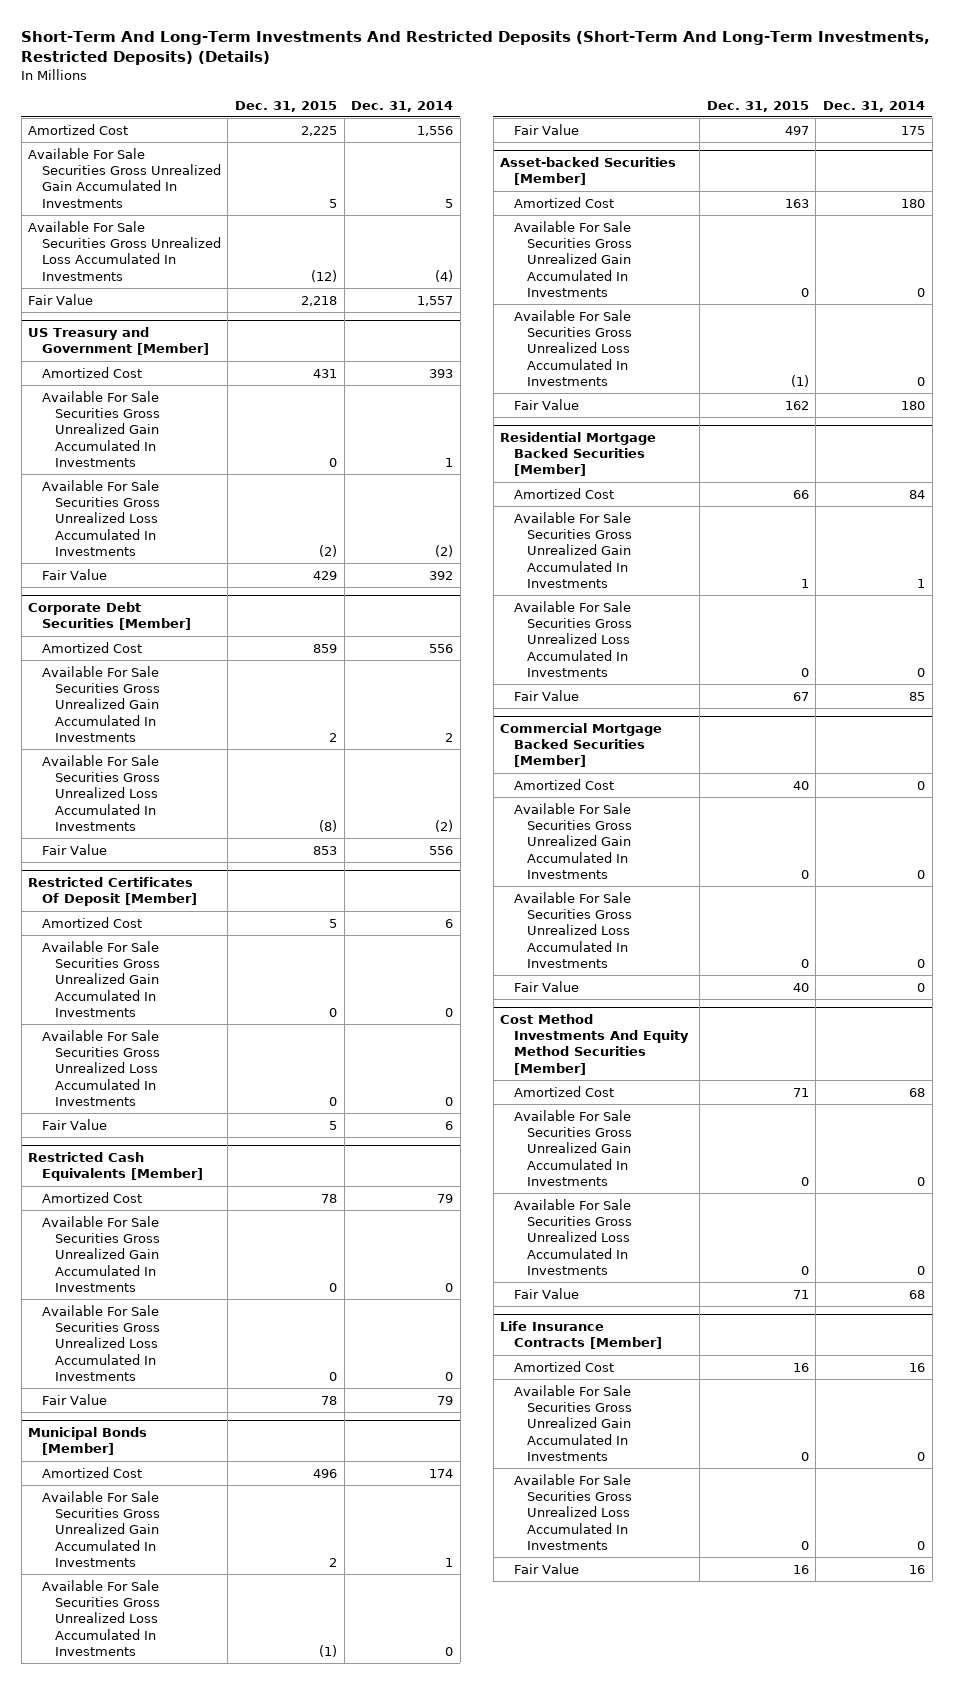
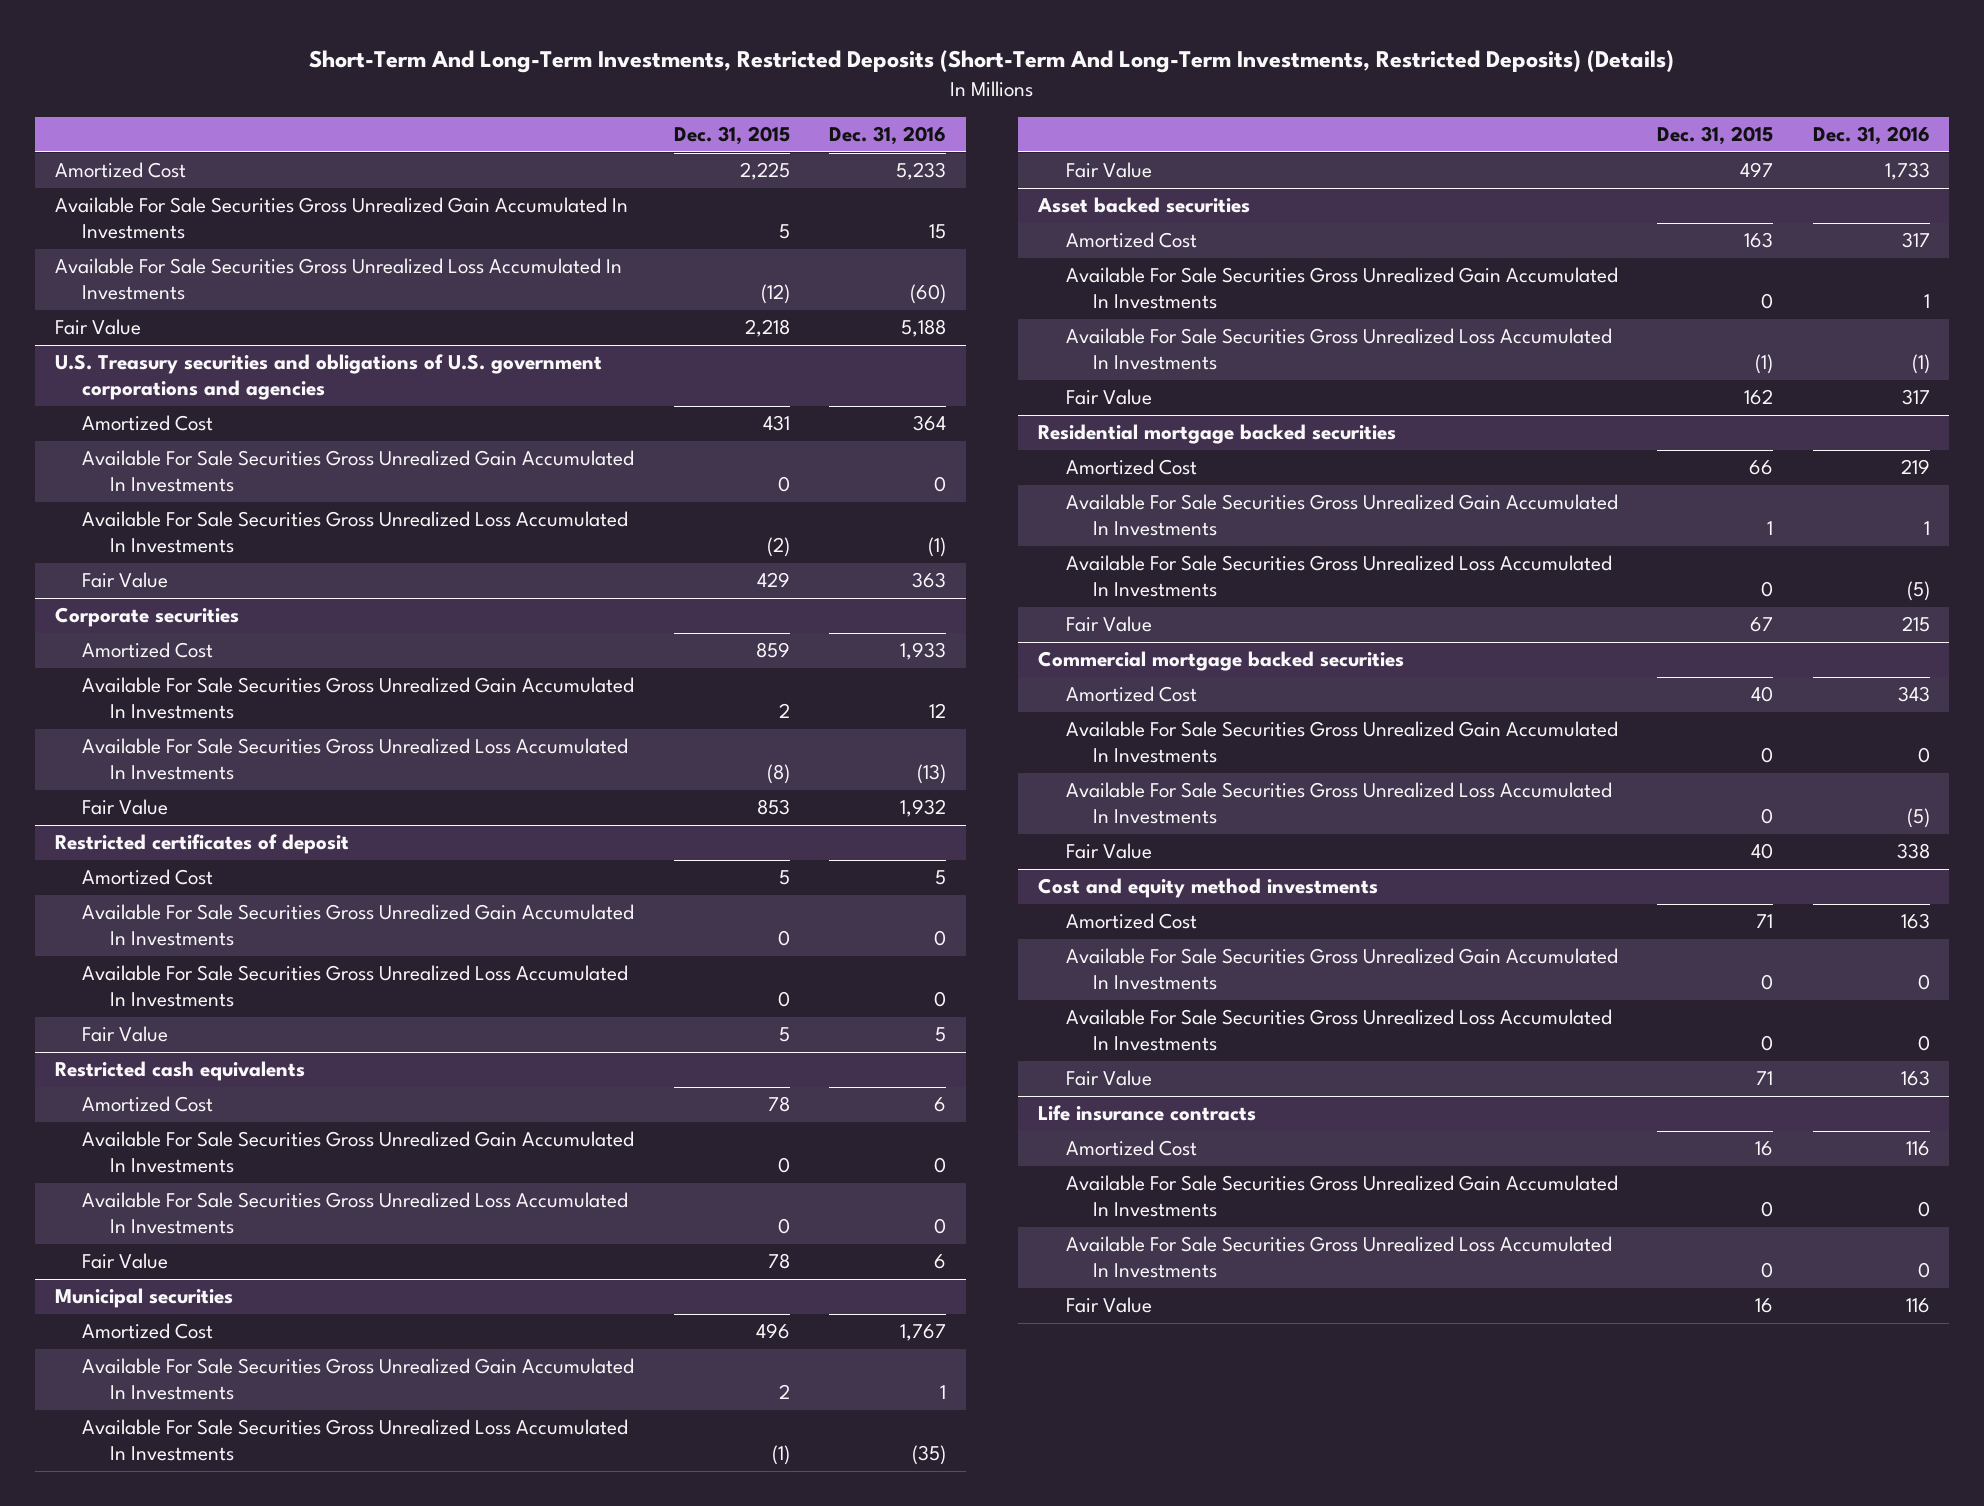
[21,30,931,65] Short-Term And Long-Term Investments And Restricted Deposits (Short-Term And Long-Term Investments, Restricted Deposits) (Details) -> [309,50,1675,74] Short-Term And Long-Term Investments, Restricted Deposits (Short-Term And Long-Term Investments, Restricted Deposits) (Details)
[351,100,454,112] Dec. 31, 2014 -> none
none -> [829,126,947,146] Dec. 31, 2016
[28,327,209,356] US Treasury and Government [Member] -> [54,354,602,401] U.S. Treasury securities and obligations of U.S. government corporations and agencies
[28,602,191,631] Corporate Debt Securities [Member] -> [54,607,239,628] Corporate securities
[28,877,197,907] Restricted Certificates Of Deposit [Member] -> [54,834,349,855] Restricted certificates of deposit
[28,1152,203,1182] Restricted Cash Equivalents [Member] -> [54,1061,305,1082] Restricted cash equivalents
[28,1427,148,1456] Municipal Bonds [Member] -> [54,1288,233,1309] Municipal securities
[500,157,677,186] Asset-backed Securities [Member] -> [1037,197,1251,214] Asset backed securities
[500,432,657,477] Residential Mortgage Backed Securities [Member] -> [1038,424,1397,445] Residential mortgage backed securities
[500,723,663,768] Commercial Mortgage Backed Securities [Member] -> [1038,651,1405,672] Commercial mortgage backed securities
[500,1014,689,1075] Cost Method Investments And Equity Method Securities [Member] -> [1038,878,1379,899] Cost and equity method investments
[500,1321,662,1350] Life Insurance Contracts [Member] -> [1038,1105,1257,1122] Life insurance contracts

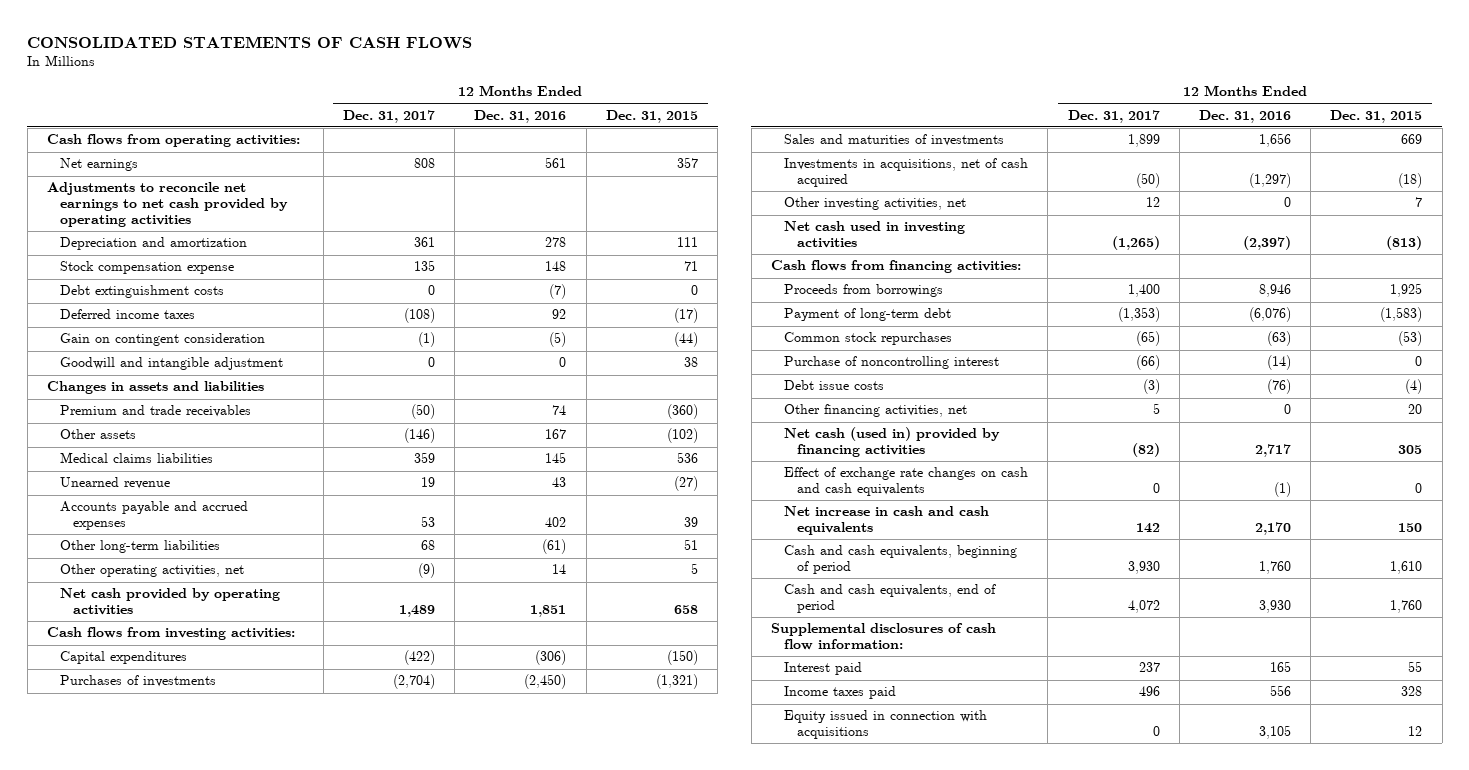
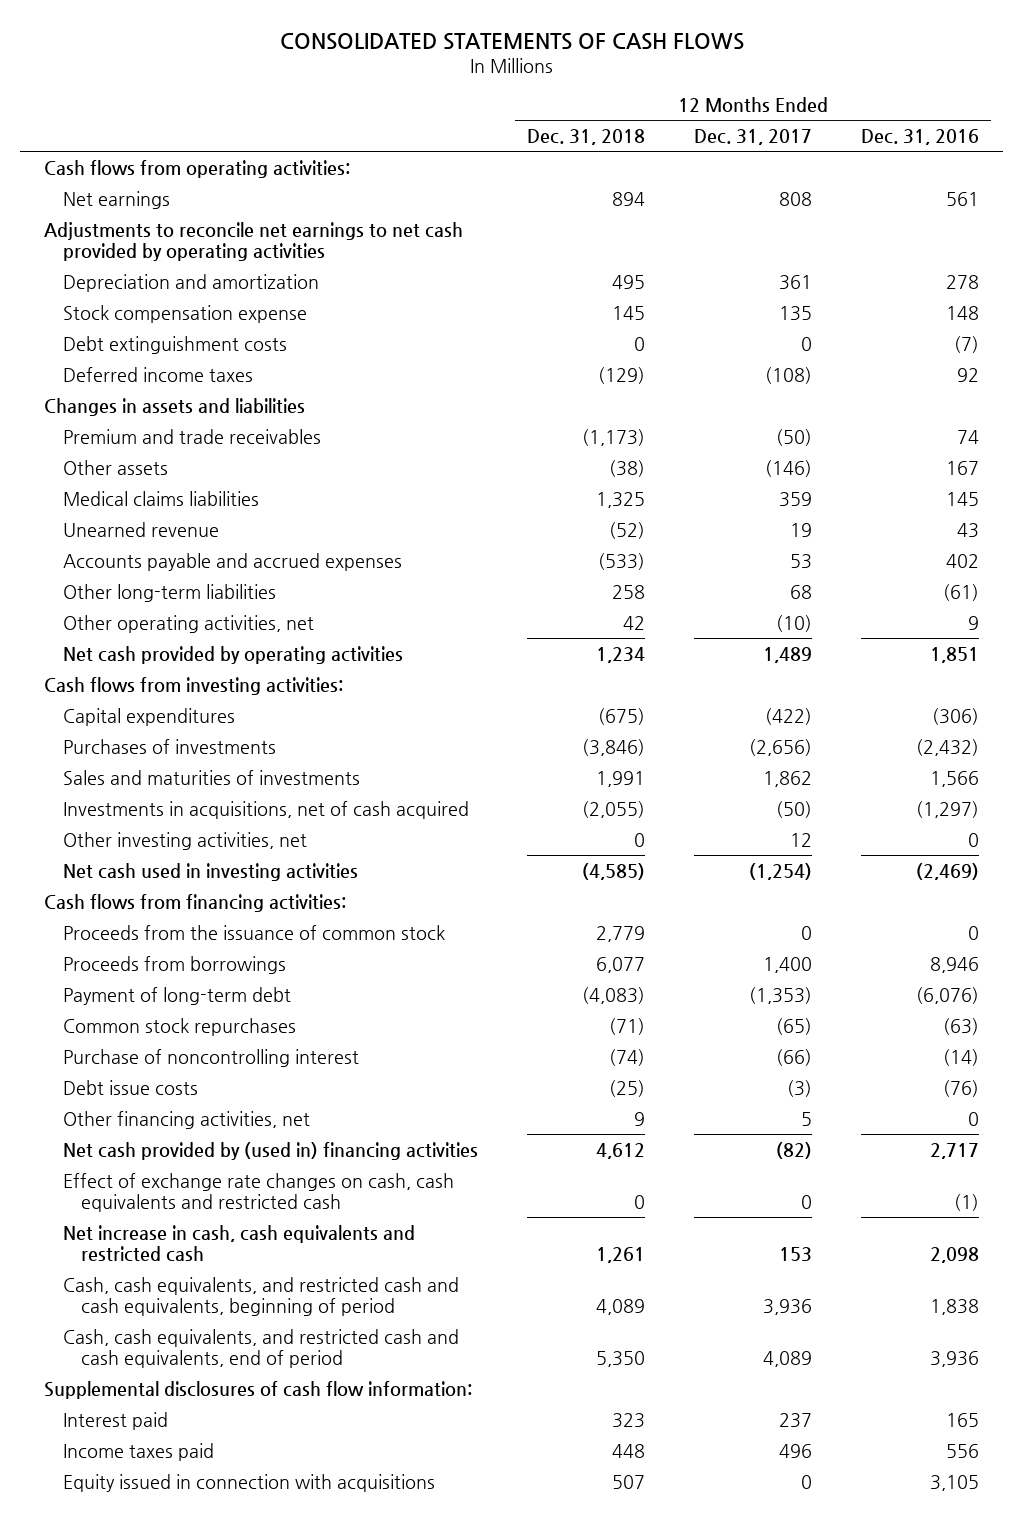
[605,109,698,123] Dec. 31, 2015 -> none
none -> [526,129,645,146] Dec. 31, 2018
[59,333,265,347] Gain on contingent consideration -> none
[59,357,283,371] Goodwill and intangible adjustment -> none
[418,563,436,579] (9) -> [775,614,812,632] (10)
[552,564,567,575] 14 -> [967,615,979,630] 9
[393,674,436,690] (2,704) -> [748,738,812,756] (2,656)
[524,674,567,690] (2,450) -> [915,738,979,756] (2,432)
[1127,134,1160,148] 1,899 -> [762,770,812,787] 1,862
[1258,133,1291,148] 1,656 -> [929,770,979,787] 1,566
[1111,236,1160,251] (1,265) -> [748,862,812,880] (1,254)
[1242,236,1291,251] (2,397) -> [915,862,979,880] (2,469)
none -> [62,924,445,940] Proceeds from the issuance of common stock
[784,427,1001,458] Net cash (used in) provided by financing activities -> [62,1141,478,1160] Net cash provided by (used in) financing activities
[784,467,1029,497] Effect of exchange rate changes on cash and cash equivalents -> [62,1172,454,1212] Effect of exchange rate changes on cash, cash equivalents and restricted cash
[784,506,990,536] Net increase in cash and cash equivalents -> [62,1224,415,1262] Net increase in cash, cash equivalents and restricted cash
[1135,523,1160,534] 142 -> [778,1246,812,1261] 153
[1254,522,1291,536] 2,170 -> [929,1246,979,1263] 2,098
[784,545,1018,575] Cash and cash equivalents, beginning of period -> [62,1276,459,1316] Cash, cash equivalents, and restricted cash and cash equivalents, beginning of period
[1127,561,1160,575] 3,930 -> [762,1298,812,1315] 3,936
[1258,561,1291,575] 1,760 -> [929,1298,979,1315] 1,838
[784,584,997,614] Cash and cash equivalents, end of period -> [62,1328,459,1368] Cash, cash equivalents, and restricted cash and cash equivalents, end of period
[1127,600,1160,614] 4,072 -> [762,1350,812,1367] 4,089
[1258,600,1291,614] 3,930 -> [929,1350,979,1367] 3,936

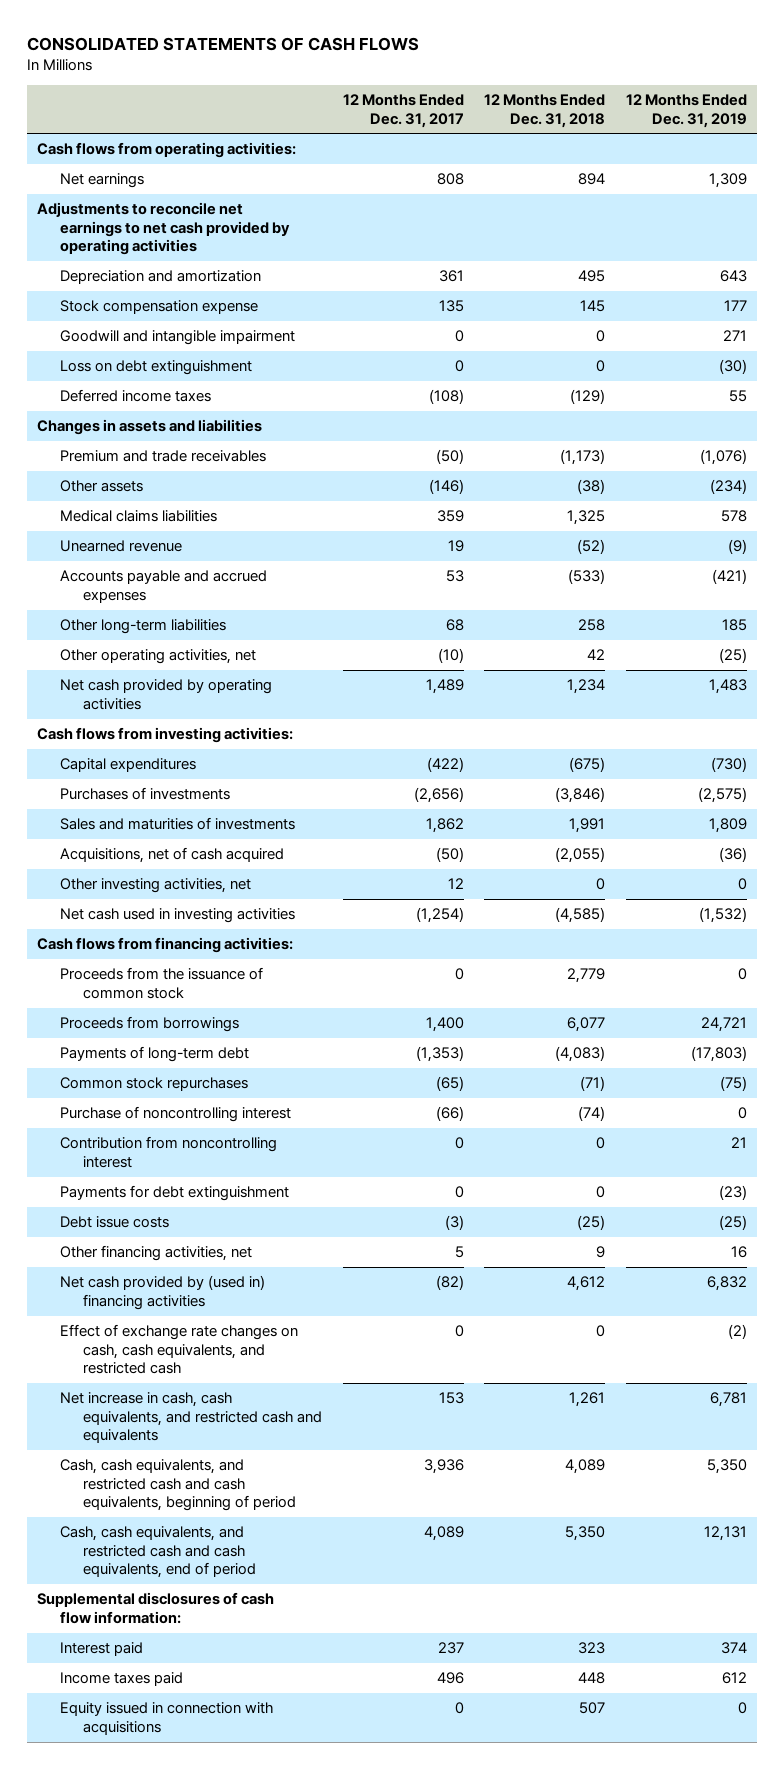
[860,129,979,146] Dec. 31, 2016 -> none
none -> [625,93,747,128] 12 Months Ended Dec. 31, 2019
[62,335,287,354] Debt extinguishment costs -> none
none -> [60,330,296,346] Goodwill and intangible impairment
none -> [60,360,253,376] Loss on debt extinguishment
[62,800,469,819] Investments in acquisitions, net of cash acquired -> [60,847,285,864] Acquisitions, net of cash acquired
[62,986,291,1005] Payment of long-term debt -> [60,1046,250,1063] Payments of long-term debt
none -> [60,1136,278,1168] Contribution from noncontrolling interest
none -> [60,1185,290,1202] Payments for debt extinguishment
[62,1172,454,1212] Effect of exchange rate changes on cash, cash equivalents and restricted cash -> [60,1324,299,1375] Effect of exchange rate changes on cash, cash equivalents, and restricted cash
[62,1224,415,1262] Net increase in cash, cash equivalents and restricted cash -> [60,1392,323,1444] Net increase in cash, cash equivalents, and restricted cash and equivalents

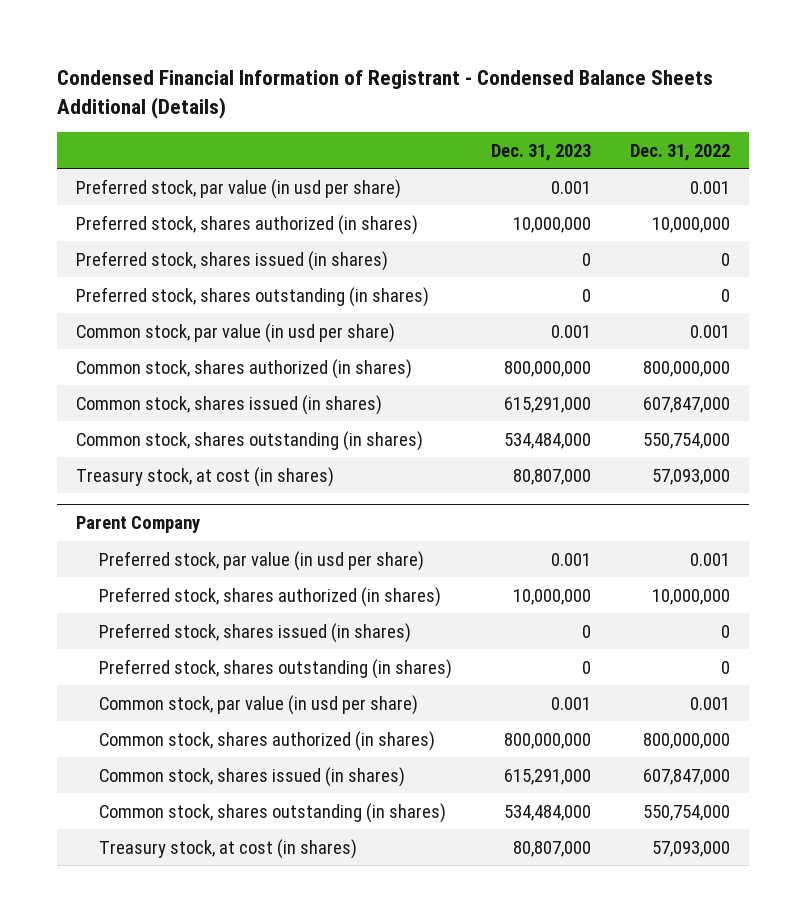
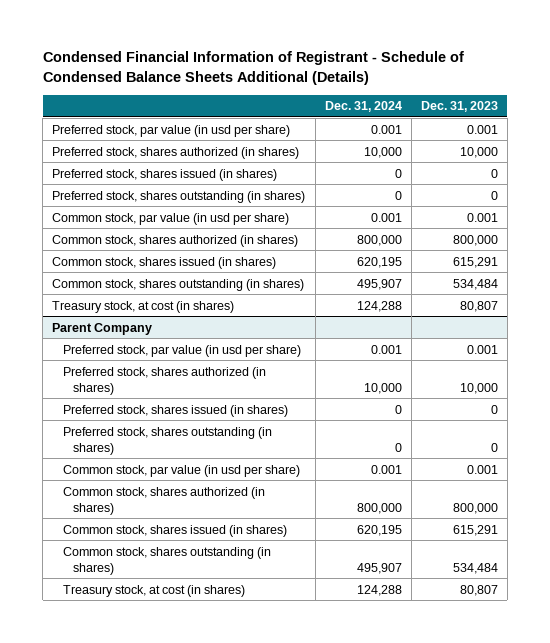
[56,70,713,119] Condensed Financial Information of Registrant - Condensed Balance Sheets Additional (Details) -> [42,51,464,85] Condensed Financial Information of Registrant - Schedule of Condensed Balance Sheets Additional (Details)
[629,143,730,161] Dec. 31, 2022 -> none
none -> [324,101,402,113] Dec. 31, 2024
[512,216,591,233] 10,000,000 -> [459,146,498,158] 10,000
[503,360,591,377] 800,000,000 -> [452,234,498,246] 800,000
[503,396,591,413] 615,291,000 -> [452,256,498,268] 615,291
[503,432,591,449] 534,484,000 -> [452,278,498,290] 534,484
[512,468,591,485] 80,807,000 -> [459,300,498,312] 80,807
[512,588,591,605] 10,000,000 -> [459,382,498,394] 10,000
[503,732,591,749] 800,000,000 -> [452,502,498,514] 800,000
[503,768,591,785] 615,291,000 -> [452,524,498,536] 615,291
[503,804,591,821] 534,484,000 -> [452,562,498,574] 534,484
[512,840,591,857] 80,807,000 -> [459,584,498,596] 80,807

